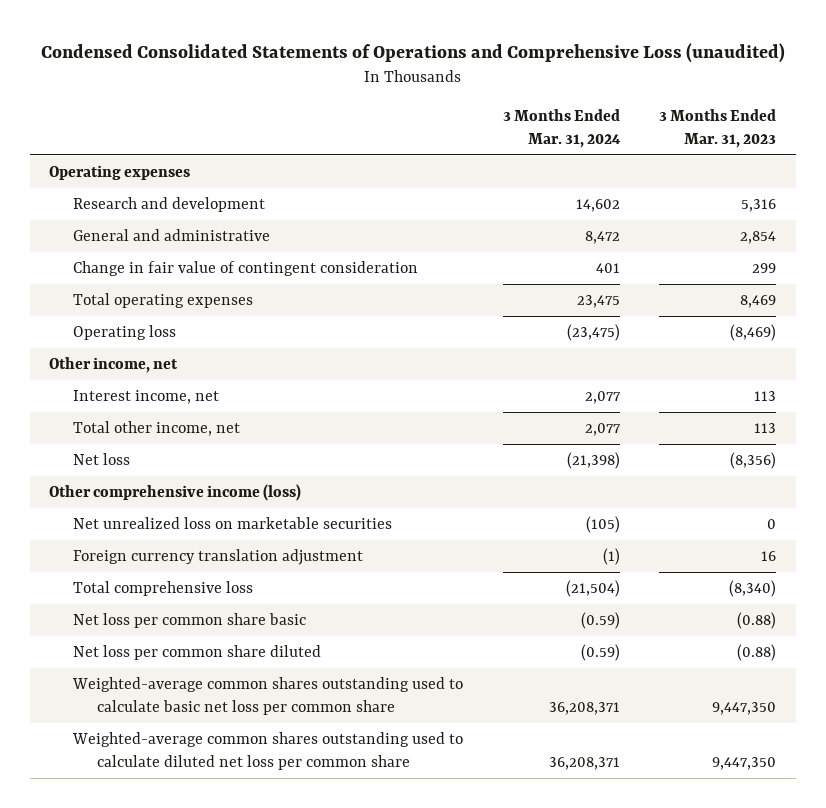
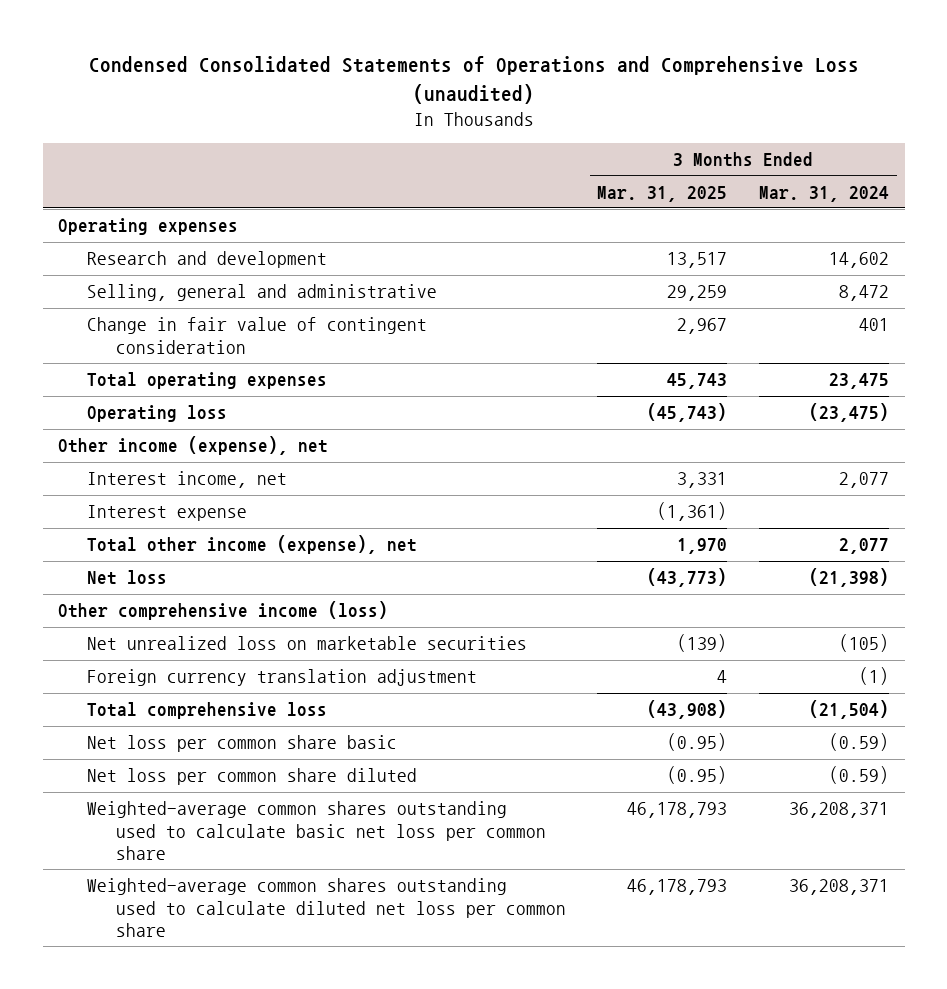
[659,109,777,148] 3 Months Ended Mar. 31, 2023 -> none
none -> [597,185,728,202] Mar. 31, 2025
[73,229,271,242] General and administrative -> [87,284,438,302] Selling, general and administrative
[49,357,179,374] Other income, net -> [58,436,329,456] Other income (expense), net
none -> [87,505,248,522] Interest expense
[73,421,241,437] Total other income, net -> [87,535,418,555] Total other income (expense), net

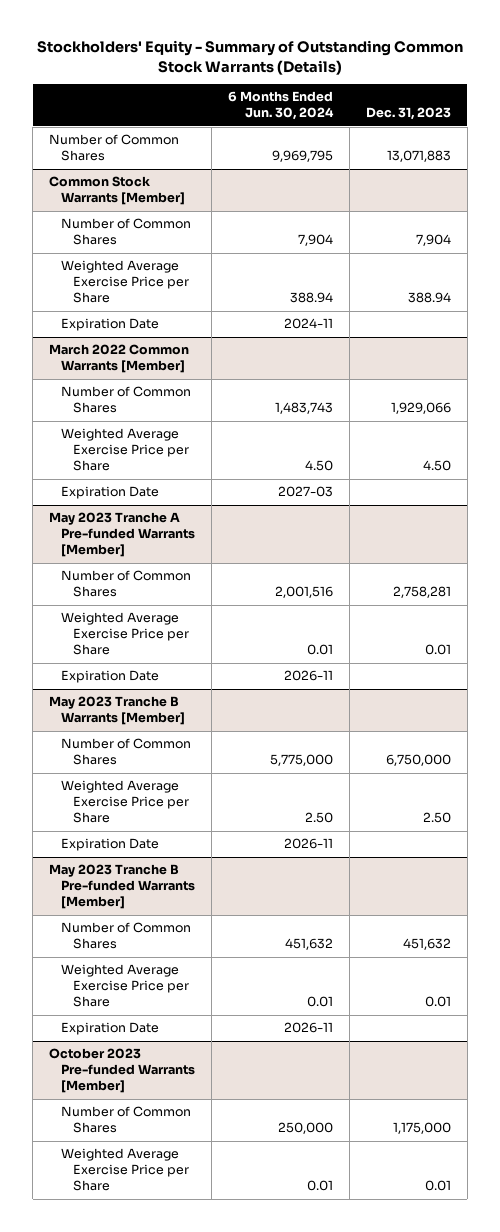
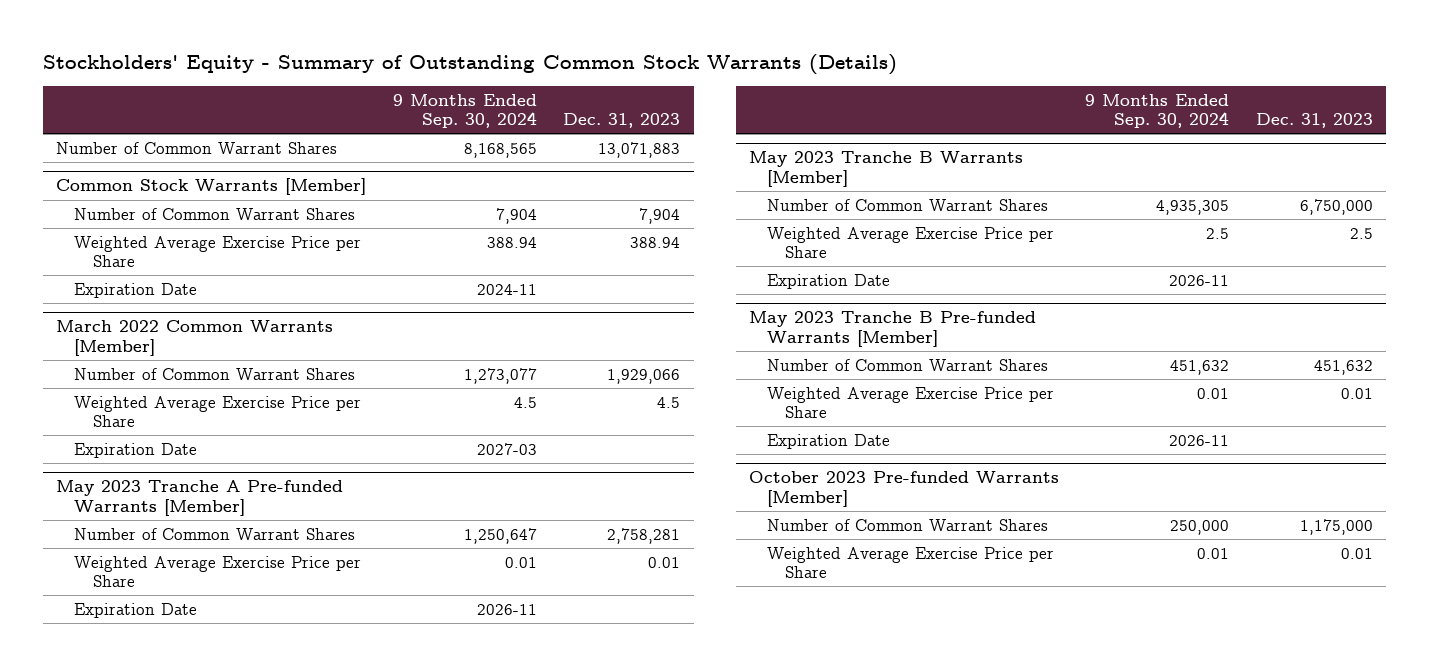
[227,91,334,121] 6 Months Ended Jun. 30, 2024 -> none
none -> [392,93,537,128] 9 Months Ended Sep. 30, 2024
[49,134,180,162] Number of Common Shares -> [56,141,338,154] Number of Common Warrant Shares
[61,218,192,246] Number of Common Shares -> [74,207,356,220] Number of Common Warrant Shares
[61,386,192,414] Number of Common Shares -> [74,367,356,380] Number of Common Warrant Shares
[422,460,451,472] 4.50 -> [657,396,681,408] 4.5
[61,570,192,598] Number of Common Shares -> [74,527,356,540] Number of Common Warrant Shares
[61,738,192,766] Number of Common Shares -> [767,198,1049,211] Number of Common Warrant Shares
[422,812,451,824] 2.50 -> [1350,227,1374,239] 2.5
[61,922,192,950] Number of Common Shares -> [767,358,1049,371] Number of Common Warrant Shares
[61,1106,192,1134] Number of Common Shares -> [767,518,1049,531] Number of Common Warrant Shares

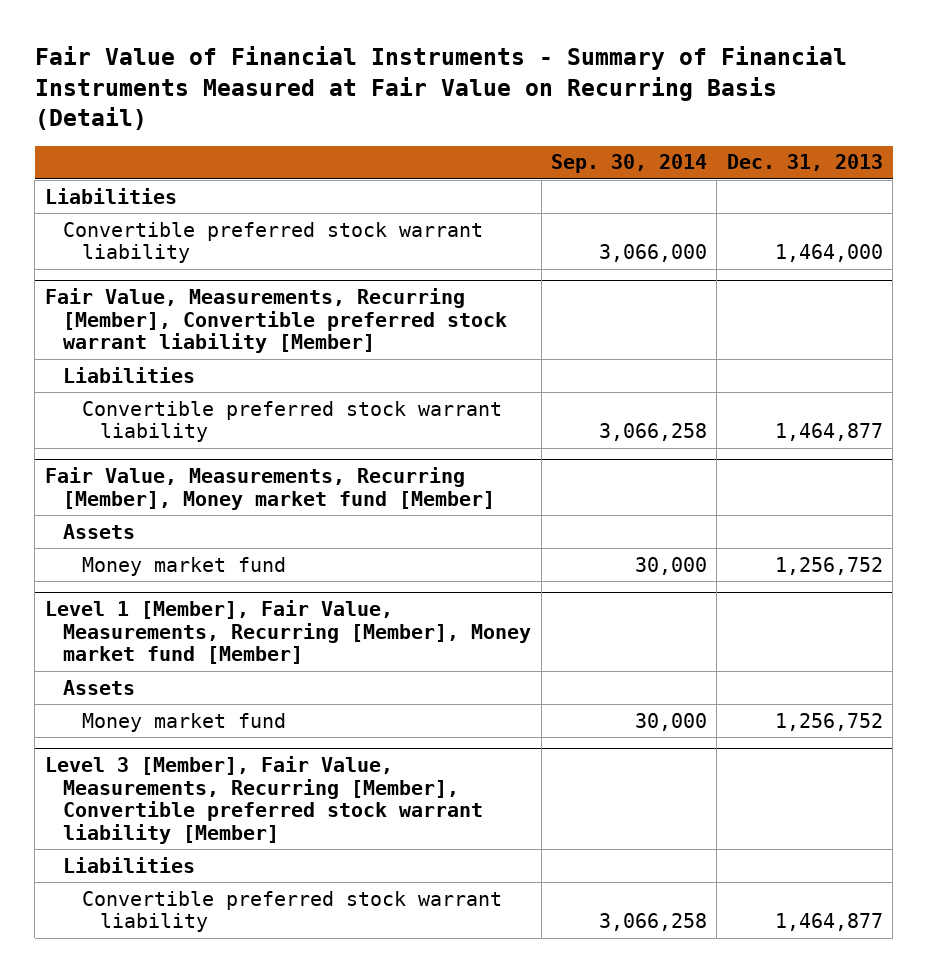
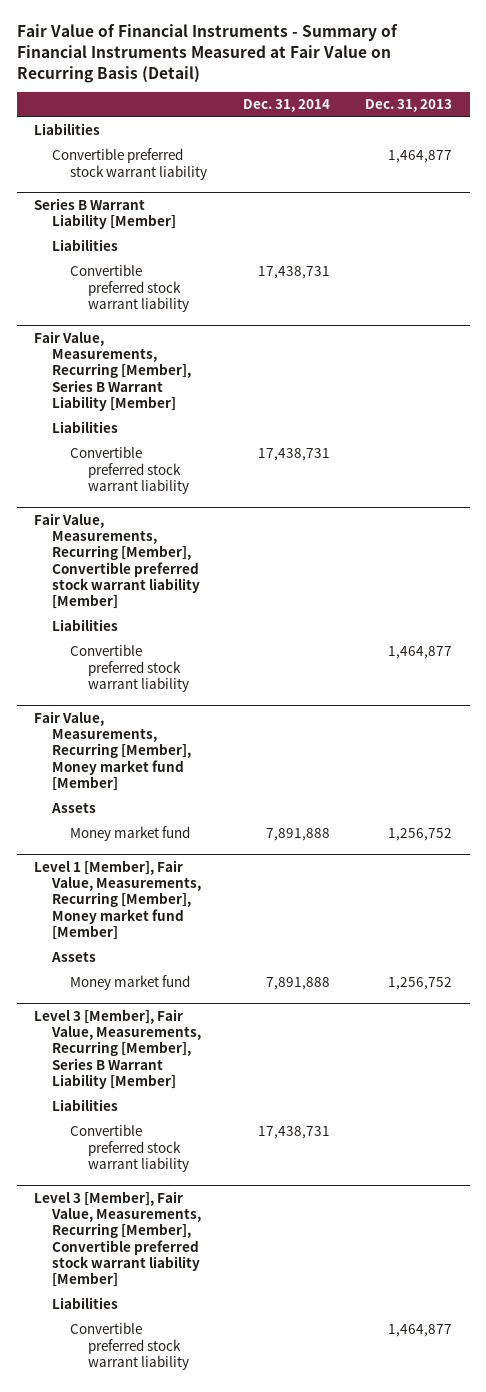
[551,154,708,174] Sep. 30, 2014 -> none
none -> [242,99,330,113] Dec. 31, 2014
[774,244,883,263] 1,464,000 -> [388,150,453,164] 1,464,877
none -> [34,197,177,229] Series B Warrant Liability [Member]
none -> [52,239,119,252] Liabilities
none -> [70,264,190,313] Convertible preferred stock warrant liability
none -> [34,330,192,411] Fair Value, Measurements, Recurring [Member], Series B Warrant Liability [Member]
none -> [52,421,119,434] Liabilities
none -> [70,446,190,495] Convertible preferred stock warrant liability
none -> [34,1008,202,1089] Level 3 [Member], Fair Value, Measurements, Recurring [Member], Series B Warrant Liability [Member]
none -> [52,1099,119,1112] Liabilities
none -> [70,1124,190,1173] Convertible preferred stock warrant liability

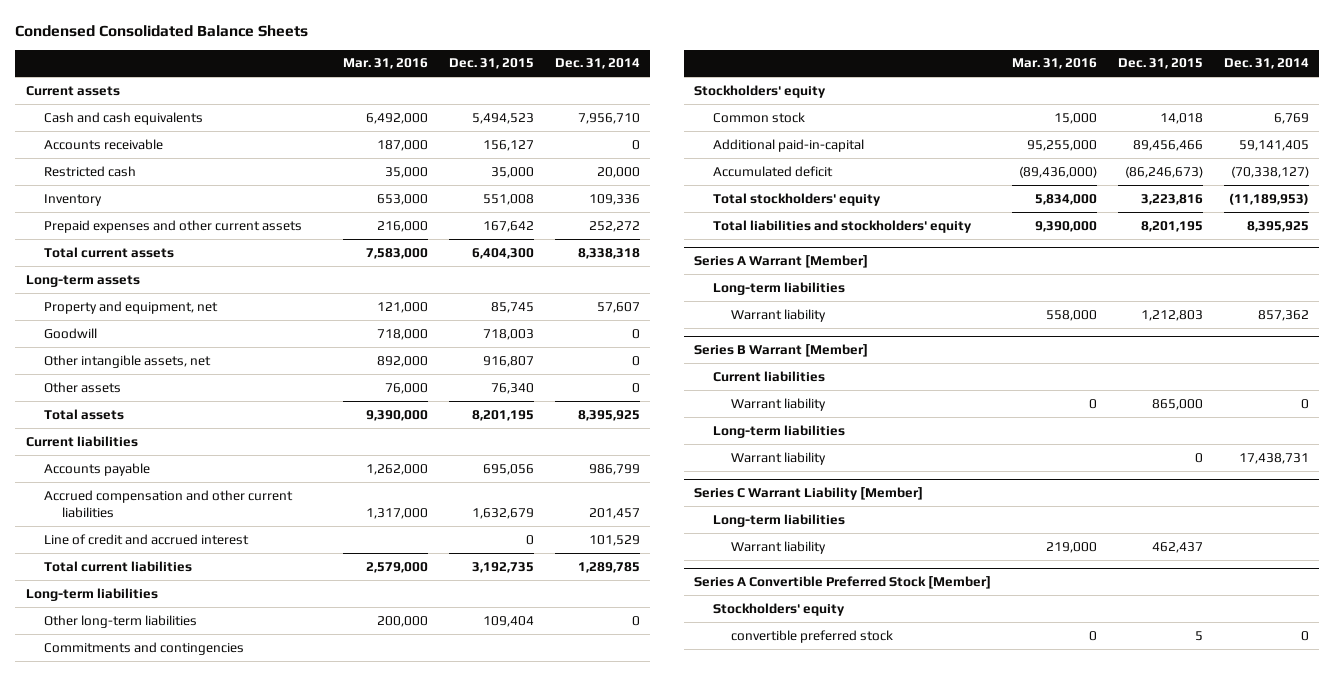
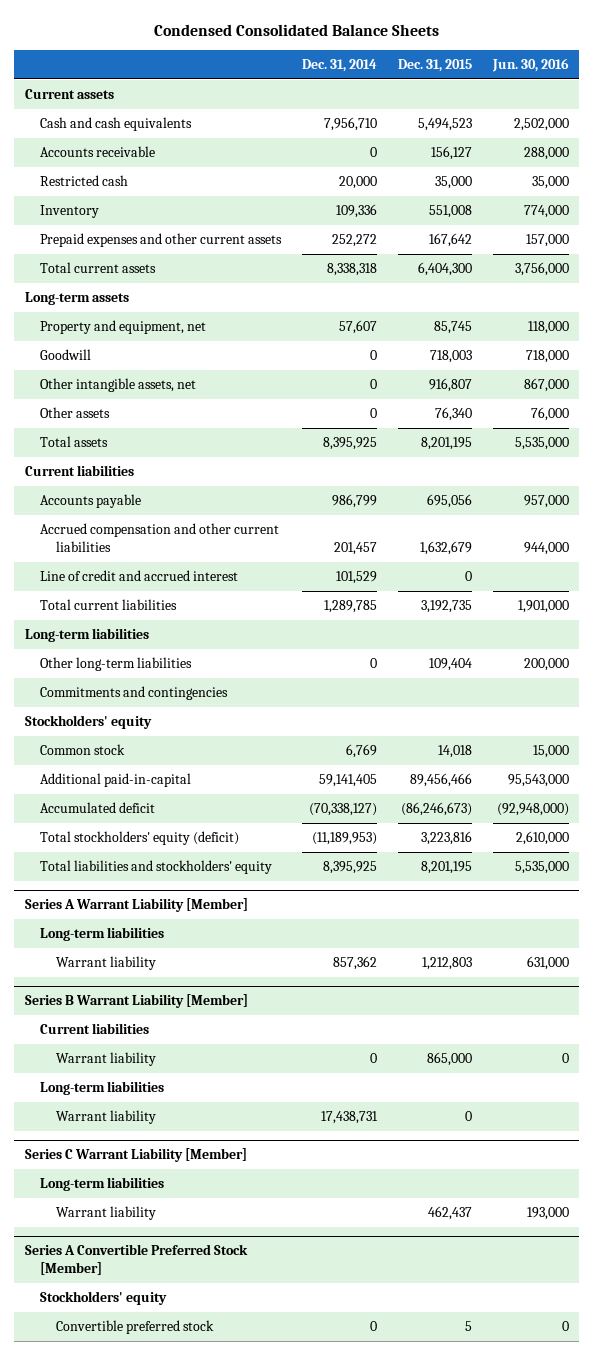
[343,58,429,70] Mar. 31, 2016 -> none
none -> [491,58,569,73] Jun. 30, 2016
[712,192,881,206] Total stockholders' equity -> [40,831,240,846] Total stockholders' equity (deficit)
[694,255,869,269] Series A Warrant [Member] -> [24,898,248,913] Series A Warrant Liability [Member]
[694,344,869,358] Series B Warrant [Member] -> [24,994,248,1009] Series B Warrant Liability [Member]
[730,629,893,643] convertible preferred stock -> [55,1320,214,1335] Convertible preferred stock

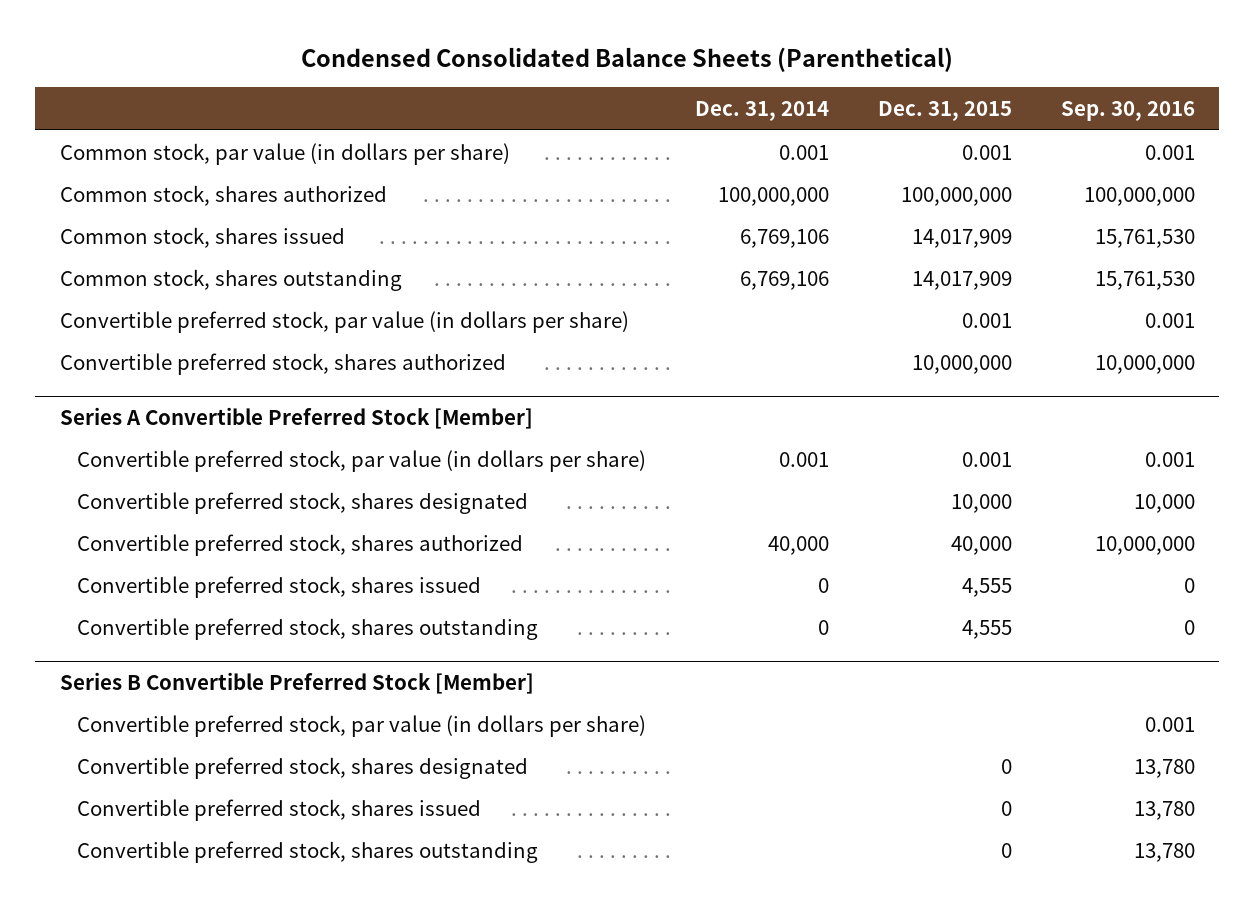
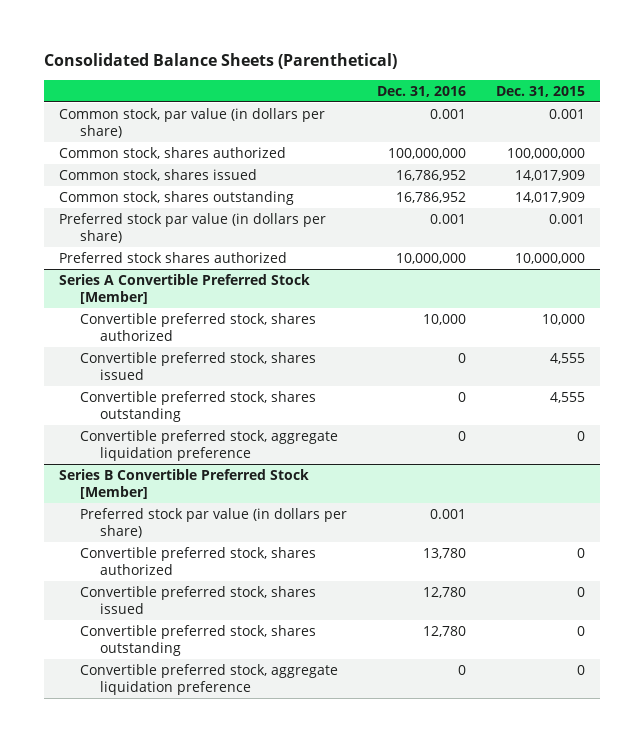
[301,46,954,72] Condensed Consolidated Balance Sheets (Parenthetical) -> [44,52,398,69] Consolidated Balance Sheets (Parenthetical)
[694,101,829,122] Dec. 31, 2014 -> none
[1060,101,1195,122] Sep. 30, 2016 -> none
none -> [376,85,466,97] Dec. 31, 2016
[59,310,629,333] Convertible preferred stock, par value (in dollars per share) -> [59,213,327,243] Preferred stock par value (in dollars per share)
[59,352,506,375] Convertible preferred stock, shares authorized -> [59,252,288,264] Preferred stock shares authorized
[77,449,647,472] Convertible preferred stock, par value (in dollars per share) -> none
[77,491,529,514] Convertible preferred stock, shares designated -> none
[950,535,1012,555] 40,000 -> [541,314,585,326] 10,000
none -> [79,430,338,461] Convertible preferred stock, aggregate liquidation preference
[77,714,647,737] Convertible preferred stock, par value (in dollars per share) -> [79,508,347,538] Preferred stock par value (in dollars per share)
[77,756,529,779] Convertible preferred stock, shares designated -> [79,547,316,575] Convertible preferred stock, shares authorized
none -> [79,664,338,695] Convertible preferred stock, aggregate liquidation preference

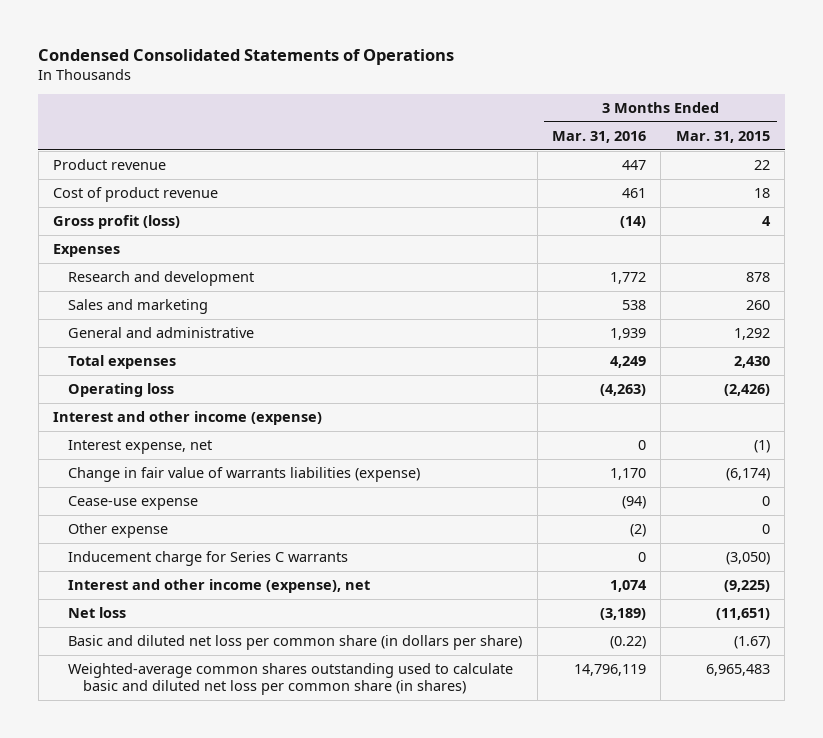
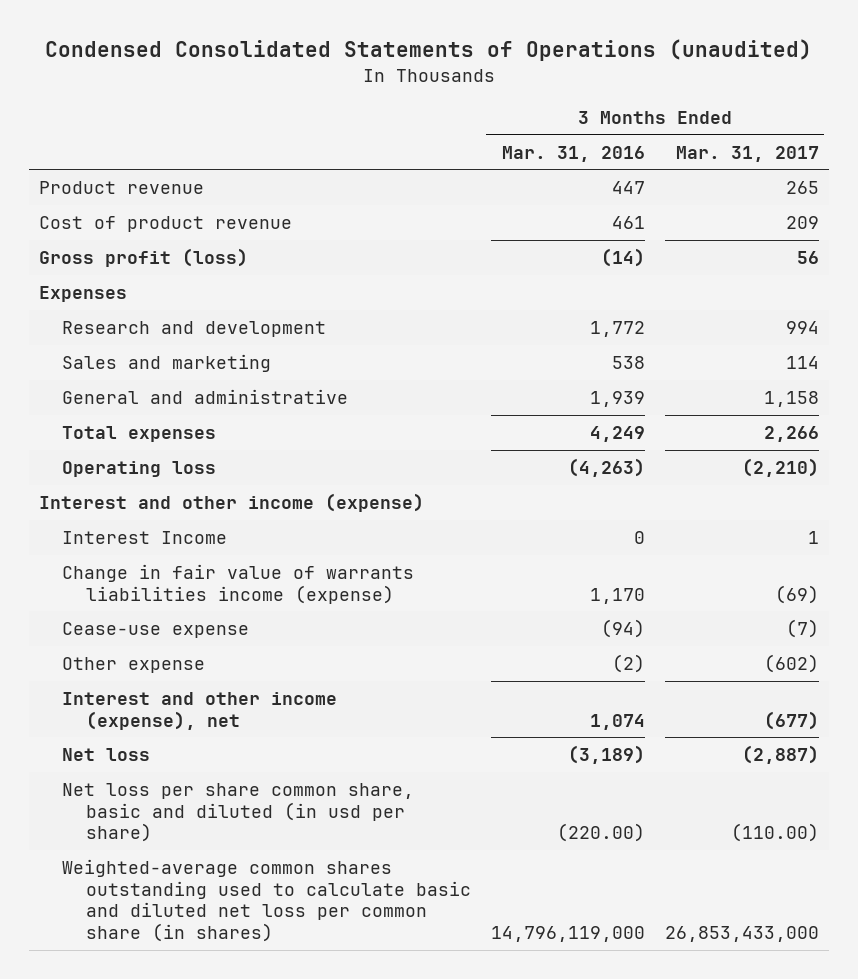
[38,48,455,65] Condensed Consolidated Statements of Operations -> [45,39,813,62] Condensed Consolidated Statements of Operations (unaudited)
[675,130,770,143] Mar. 31, 2015 -> none
none -> [675,145,819,162] Mar. 31, 2017
[68,440,213,455] Interest expense, net -> none
none -> [62,530,228,544] Interest Income
[68,467,421,483] Change in fair value of warrants liabilities (expense) -> [62,563,415,604] Change in fair value of warrants liabilities income (expense)
[68,551,349,567] Inducement charge for Series C warrants -> none
[68,635,523,651] Basic and diluted net loss per common share (in dollars per share) -> [62,782,415,843] Net loss per share common share, basic and diluted (in usd per share)
[609,636,646,650] (0.22) -> [556,823,645,843] (220.00)
[573,664,646,677] 14,796,119 -> [490,925,645,942] 14,796,119,000

